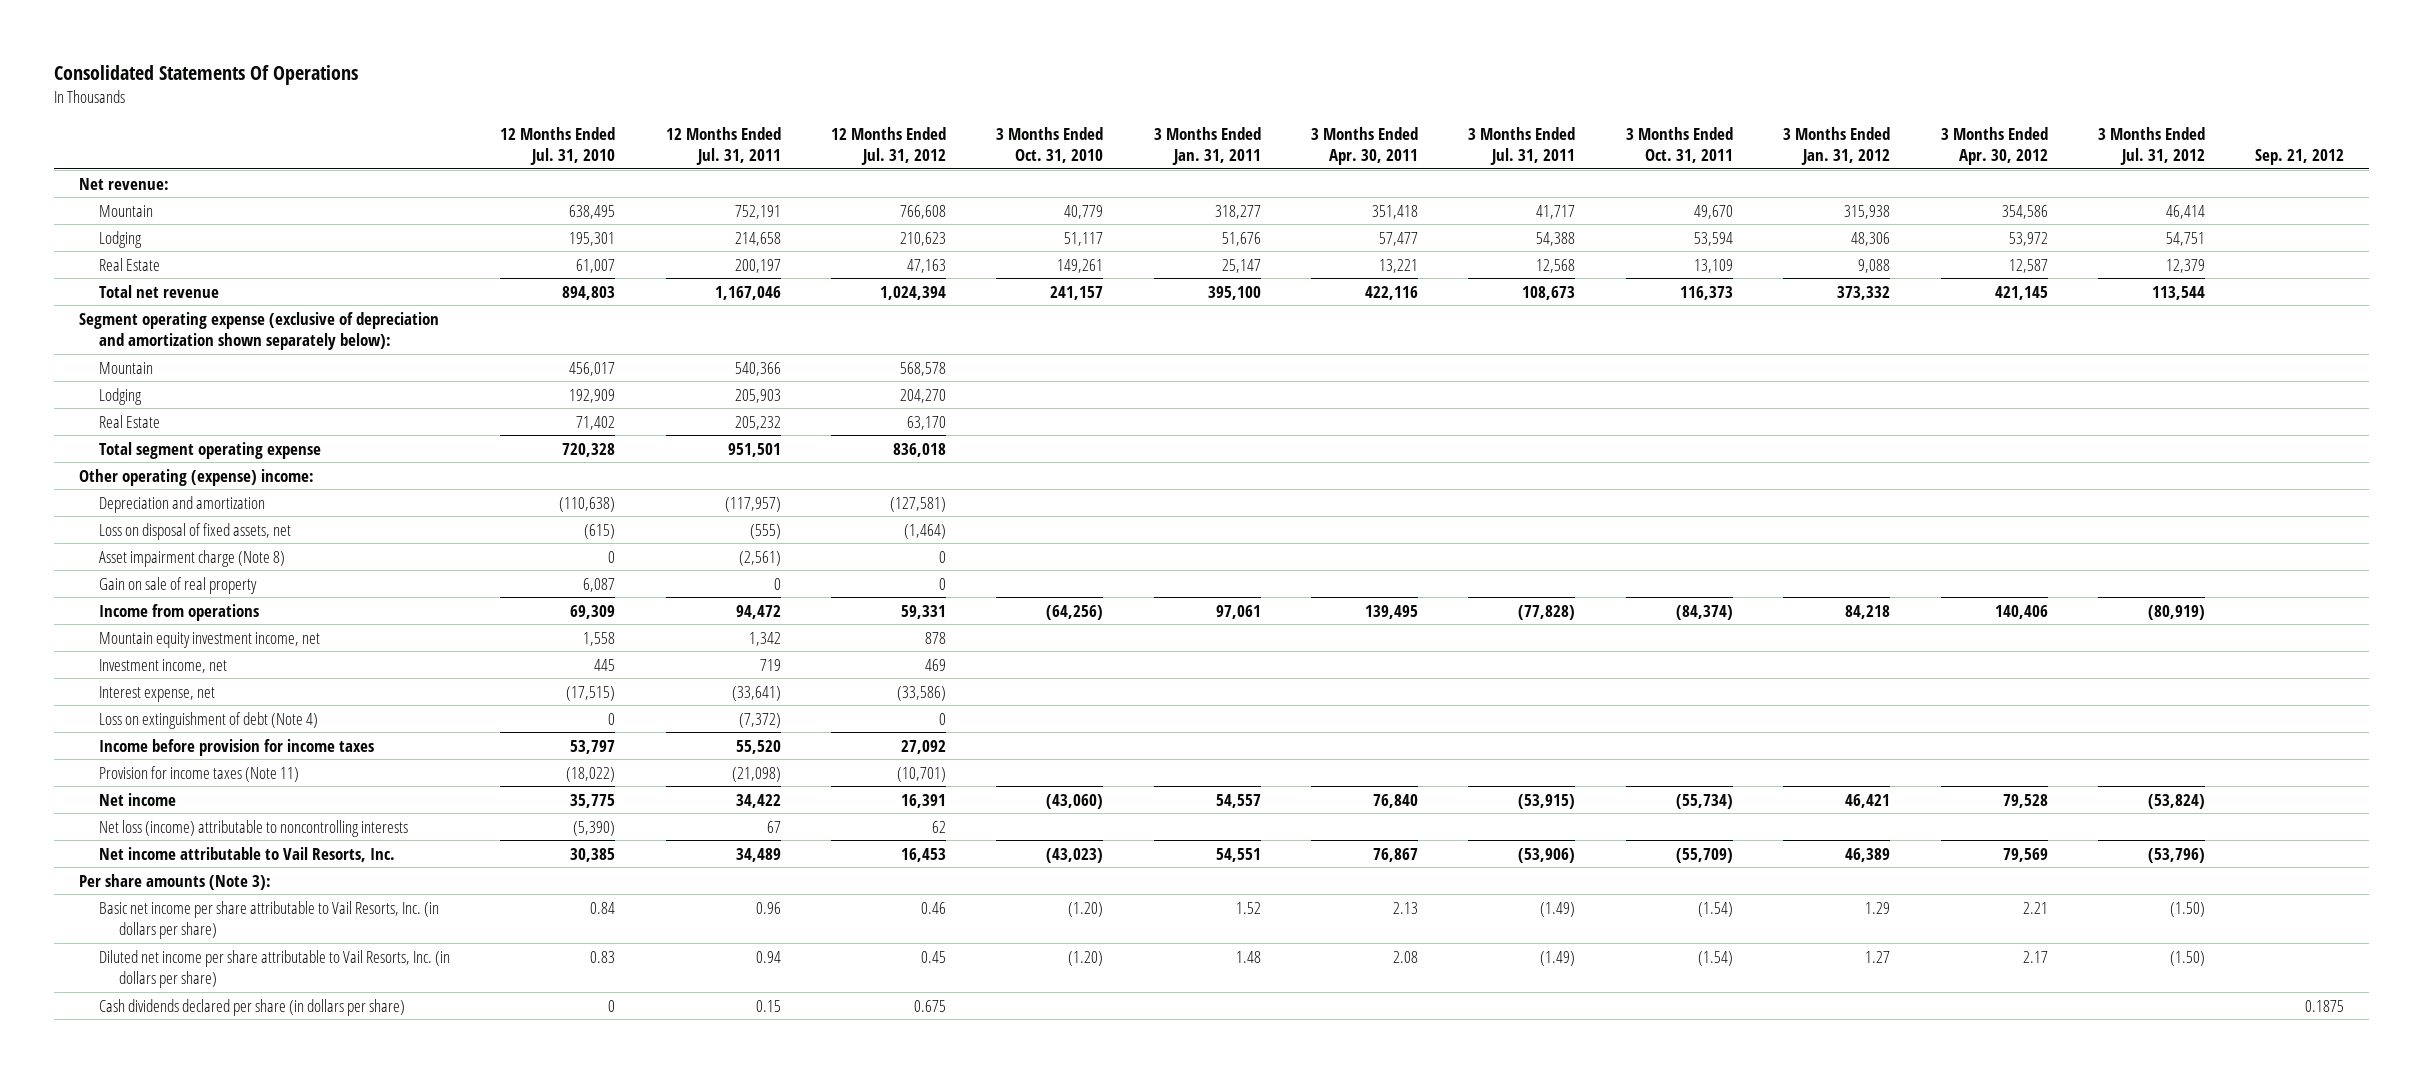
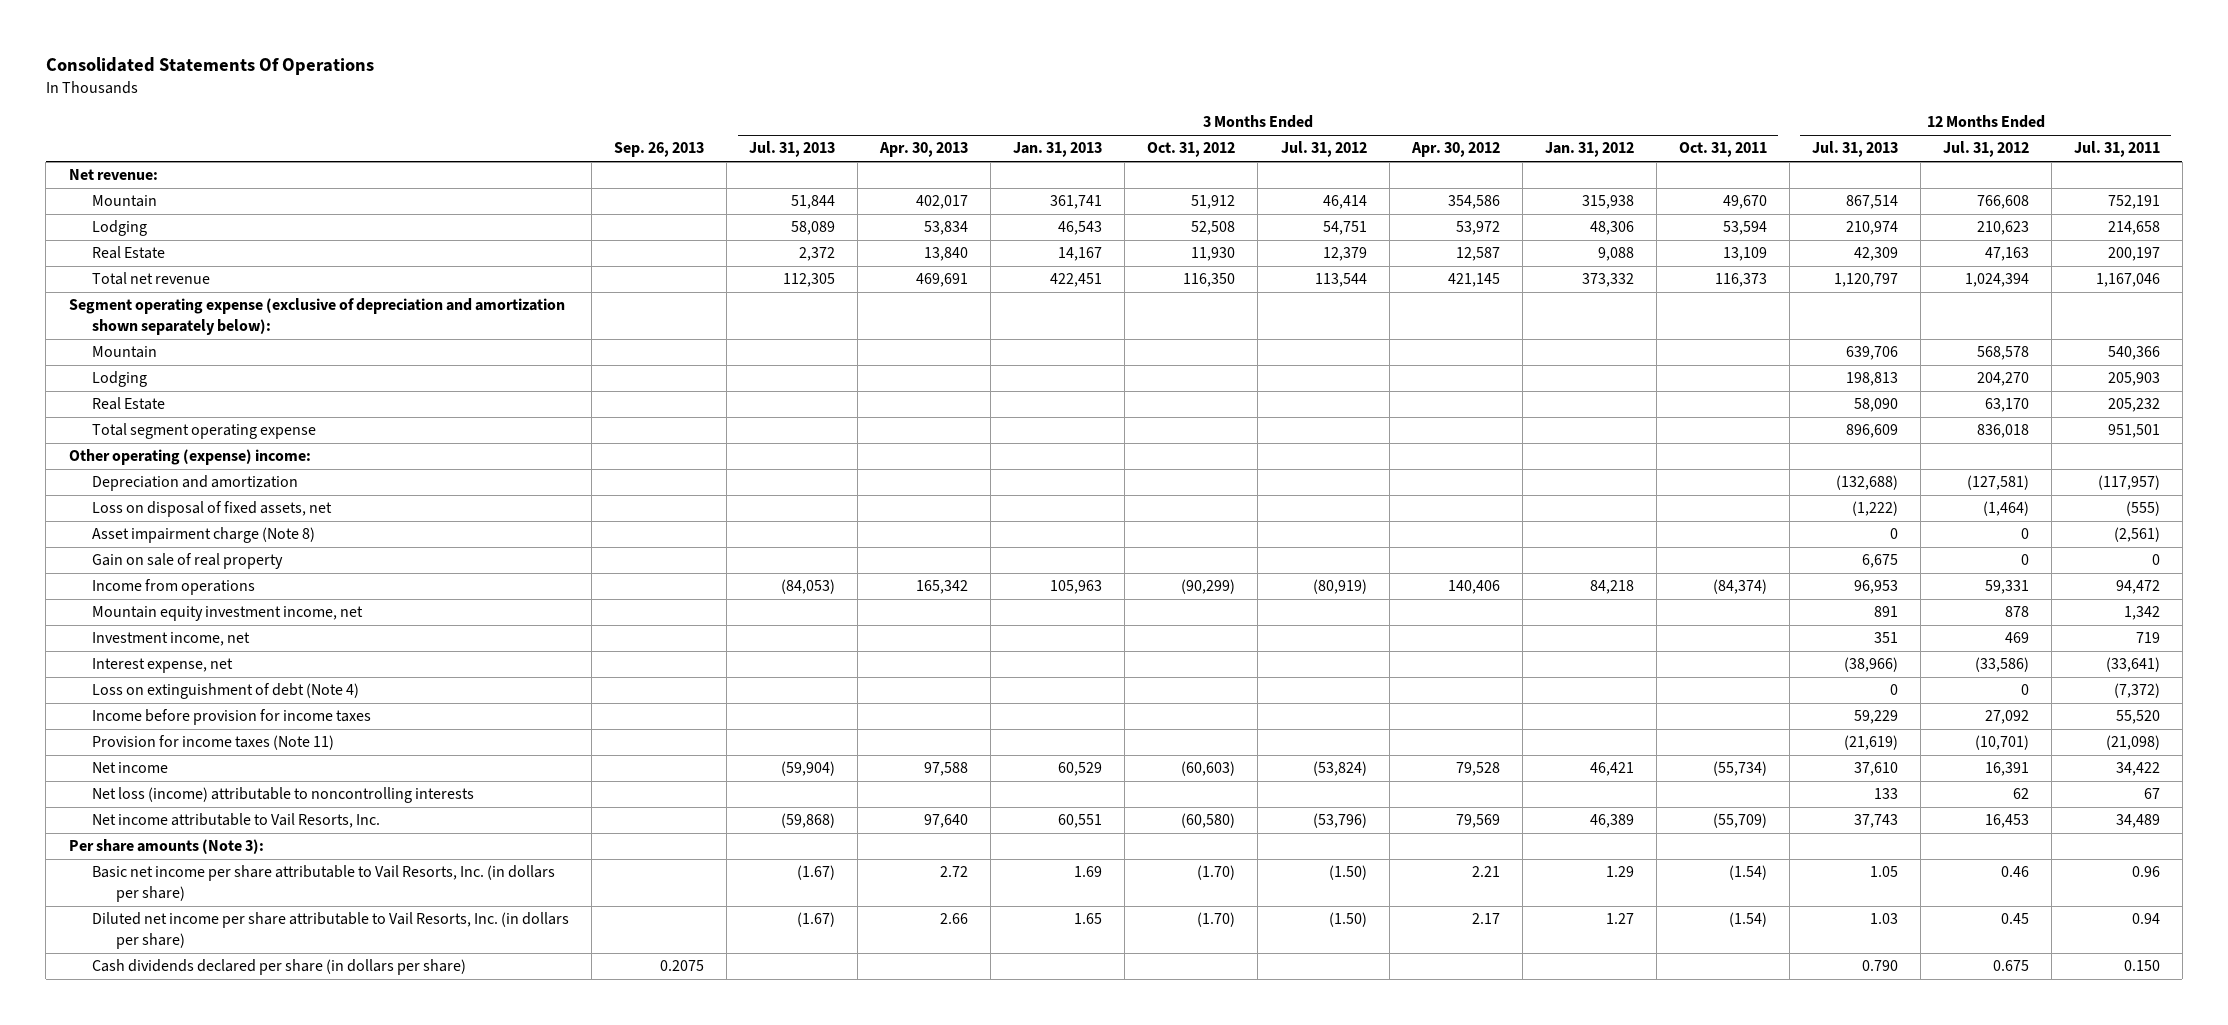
[500,126,616,166] 12 Months Ended Jul. 31, 2010 -> none
[996,126,1104,164] 3 Months Ended Oct. 31, 2010 -> none
[1153,126,1261,166] 3 Months Ended Jan. 31, 2011 -> none
[1311,126,1419,166] 3 Months Ended Apr. 30, 2011 -> none
[1468,126,1576,166] 3 Months Ended Jul. 31, 2011 -> none
[2255,149,2345,166] Sep. 21, 2012 -> none
none -> [614,142,705,158] Sep. 26, 2013
none -> [749,141,836,158] Jul. 31, 2013
none -> [879,142,969,158] Apr. 30, 2013
none -> [1013,142,1103,158] Jan. 31, 2013
none -> [1147,142,1236,158] Oct. 31, 2012
none -> [1811,141,1898,158] Jul. 31, 2013
[755,999,781,1012] 0.15 -> [2123,960,2160,972] 0.150

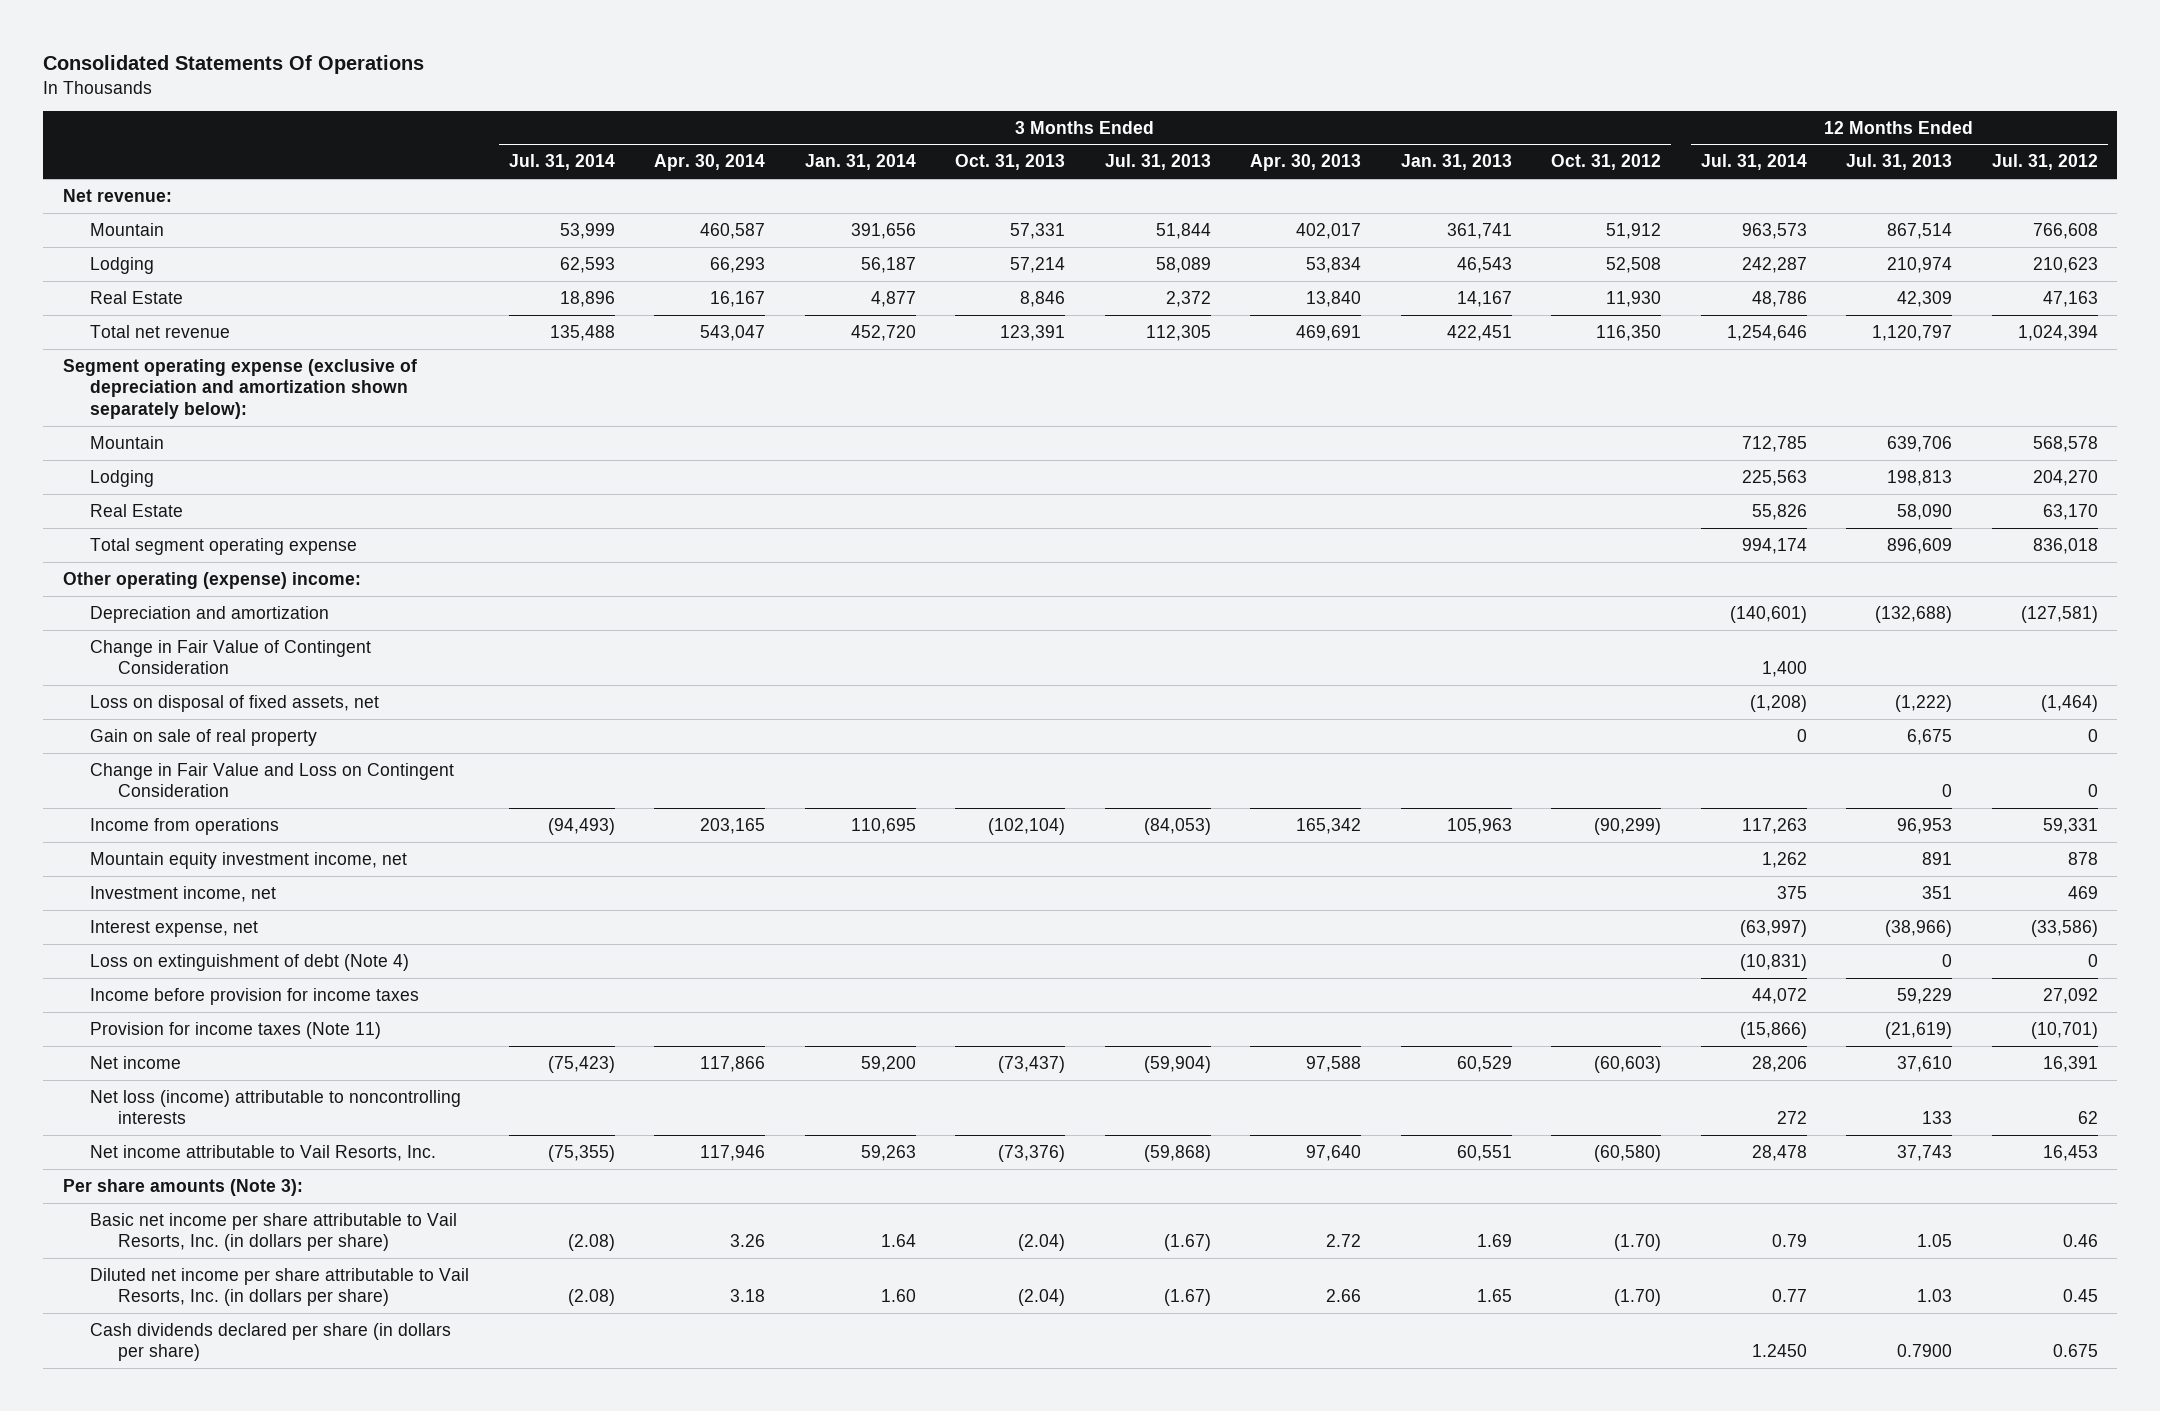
[614,142,705,158] Sep. 26, 2013 -> none
[1280,141,1367,158] Jul. 31, 2012 -> none
[1410,142,1500,158] Apr. 30, 2012 -> none
[1544,142,1634,158] Jan. 31, 2012 -> none
[1678,142,1767,158] Oct. 31, 2011 -> none
[2073,141,2160,158] Jul. 31, 2011 -> none
none -> [508,154,615,171] Jul. 31, 2014
none -> [654,154,766,172] Apr. 30, 2014
none -> [804,154,916,171] Jan. 31, 2014
none -> [955,154,1066,171] Oct. 31, 2013
none -> [1700,154,1807,171] Jul. 31, 2014
none -> [90,639,372,675] Change in Fair Value of Contingent Consideration
[92,527,316,544] Asset impairment charge (Note 8) -> none
none -> [90,762,455,798] Change in Fair Value and Loss on Contingent Consideration
[1861,960,1898,972] 0.790 -> [1897,1344,1953,1358] 0.7900

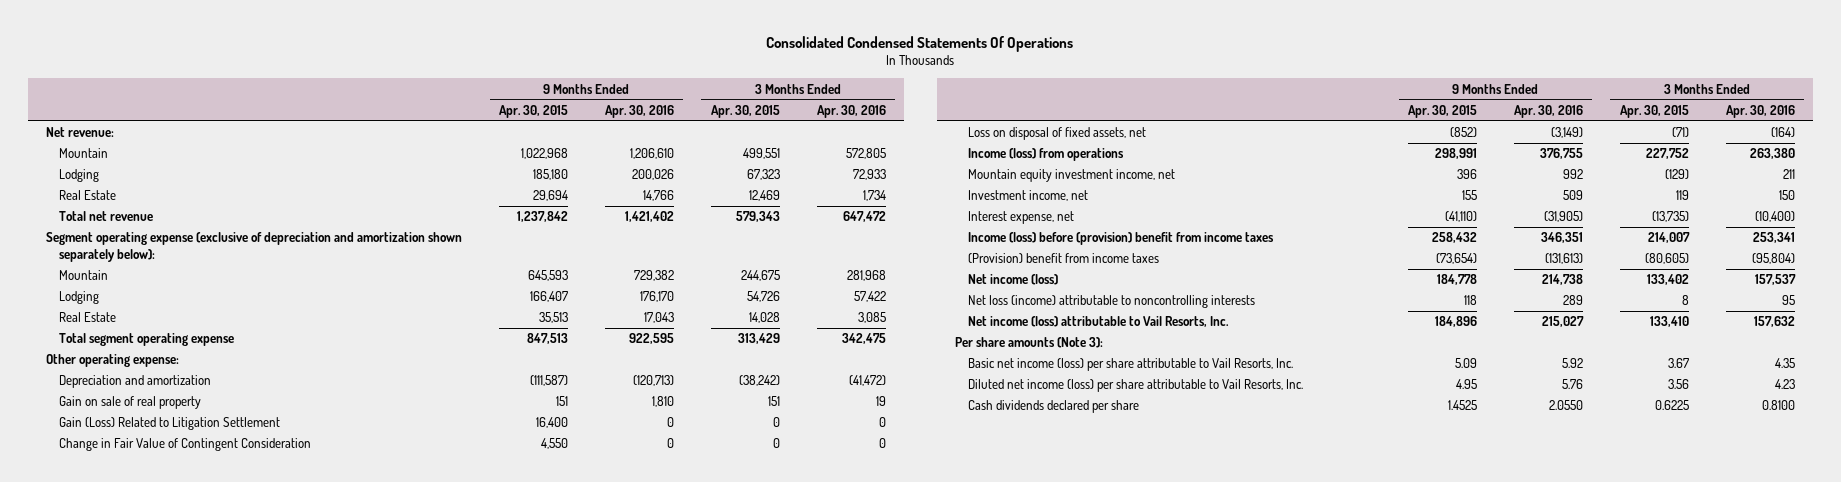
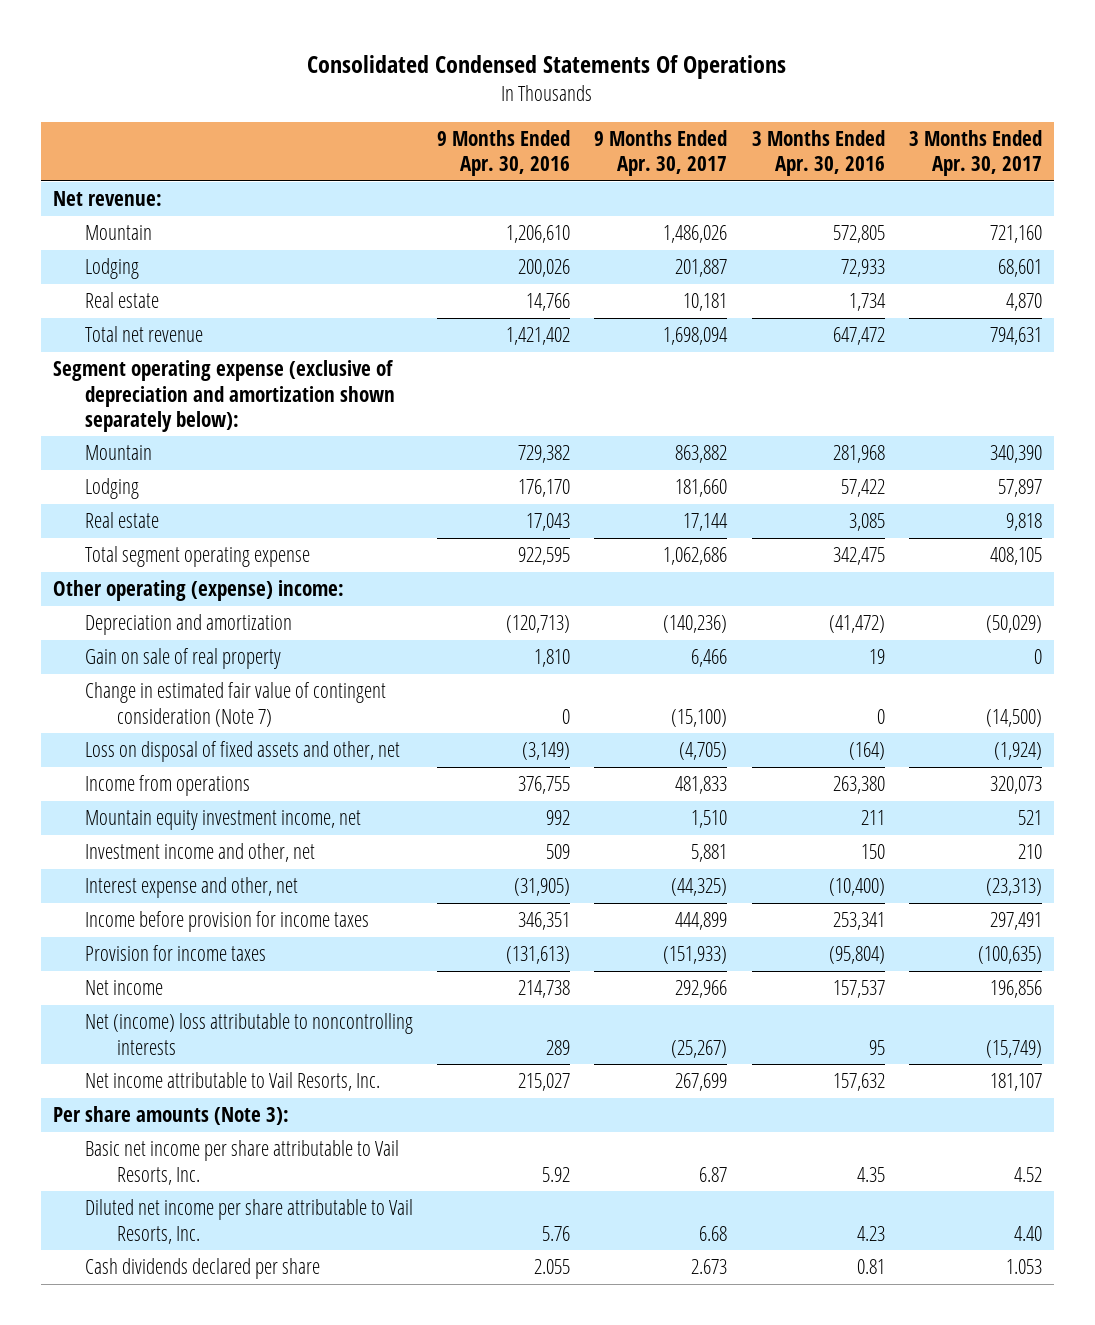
[498,104,568,118] Apr. 30, 2015 -> none
[710,104,780,118] Apr. 30, 2015 -> none
none -> [594,130,728,177] 9 Months Ended Apr. 30, 2017
none -> [908,130,1042,177] 3 Months Ended Apr. 30, 2017
[58,190,116,201] Real Estate -> [84,292,159,309] Real estate
[58,312,116,323] Real Estate -> [84,512,159,529] Real estate
[45,354,179,368] Other operating expense: -> [52,580,344,602] Other operating (expense) income:
[58,417,280,431] Gain (Loss) Related to Litigation Settlement -> none
[58,438,311,452] Change in Fair Value of Contingent Consideration -> [84,682,386,727] Change in estimated fair value of contingent consideration (Note 7)
[967,127,1146,141] Loss on disposal of fixed assets, net -> [84,741,400,763] Loss on disposal of fixed assets and other, net
[967,148,1124,162] Income (loss) from operations -> [84,775,250,797] Income from operations
[967,190,1088,202] Investment income, net -> [84,843,315,863] Investment income and other, net
[967,211,1074,225] Interest expense, net -> [84,877,298,899] Interest expense and other, net
[967,232,1274,246] Income (loss) before (provision) benefit from income taxes -> [84,911,369,933] Income before provision for income taxes
[967,253,1159,264] (Provision) benefit from income taxes -> [84,945,266,962] Provision for income taxes
[967,274,1058,286] Net income (loss) -> [84,980,163,996] Net income
[967,295,1255,309] Net loss (income) attributable to noncontrolling interests -> [84,1013,413,1055] Net (income) loss attributable to noncontrolling interests
[967,316,1229,328] Net income (loss) attributable to Vail Resorts, Inc. -> [84,1072,380,1092] Net income attributable to Vail Resorts, Inc.
[967,358,1293,372] Basic net income (loss) per share attributable to Vail Resorts, Inc. -> [84,1140,399,1185] Basic net income per share attributable to Vail Resorts, Inc.
[967,379,1303,393] Diluted net income (loss) per share attributable to Vail Resorts, Inc. -> [84,1199,413,1244] Diluted net income per share attributable to Vail Resorts, Inc.
[1548,400,1583,411] 2.0550 -> [534,1259,571,1275] 2.055
[1761,400,1795,411] 0.8100 -> [856,1259,885,1275] 0.81

